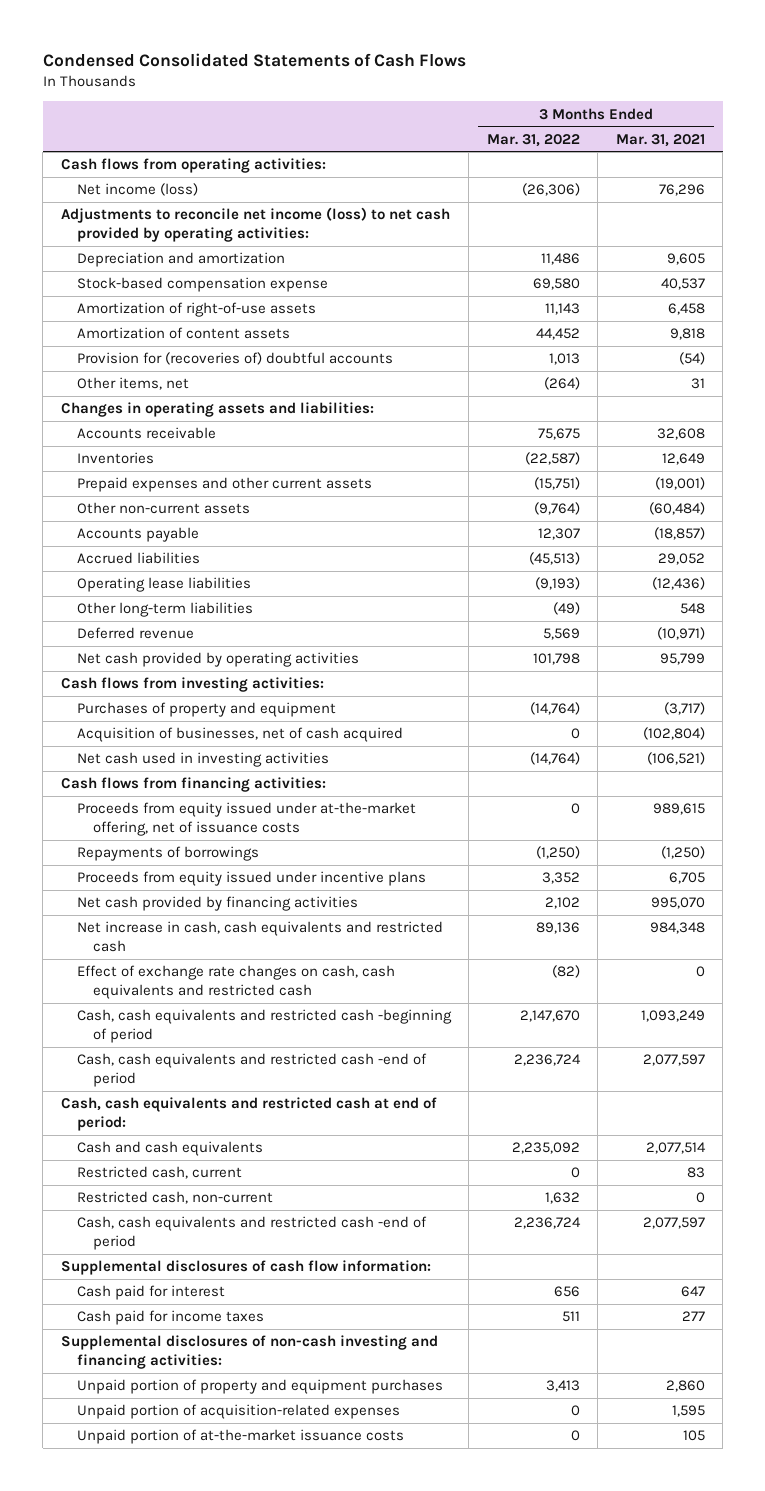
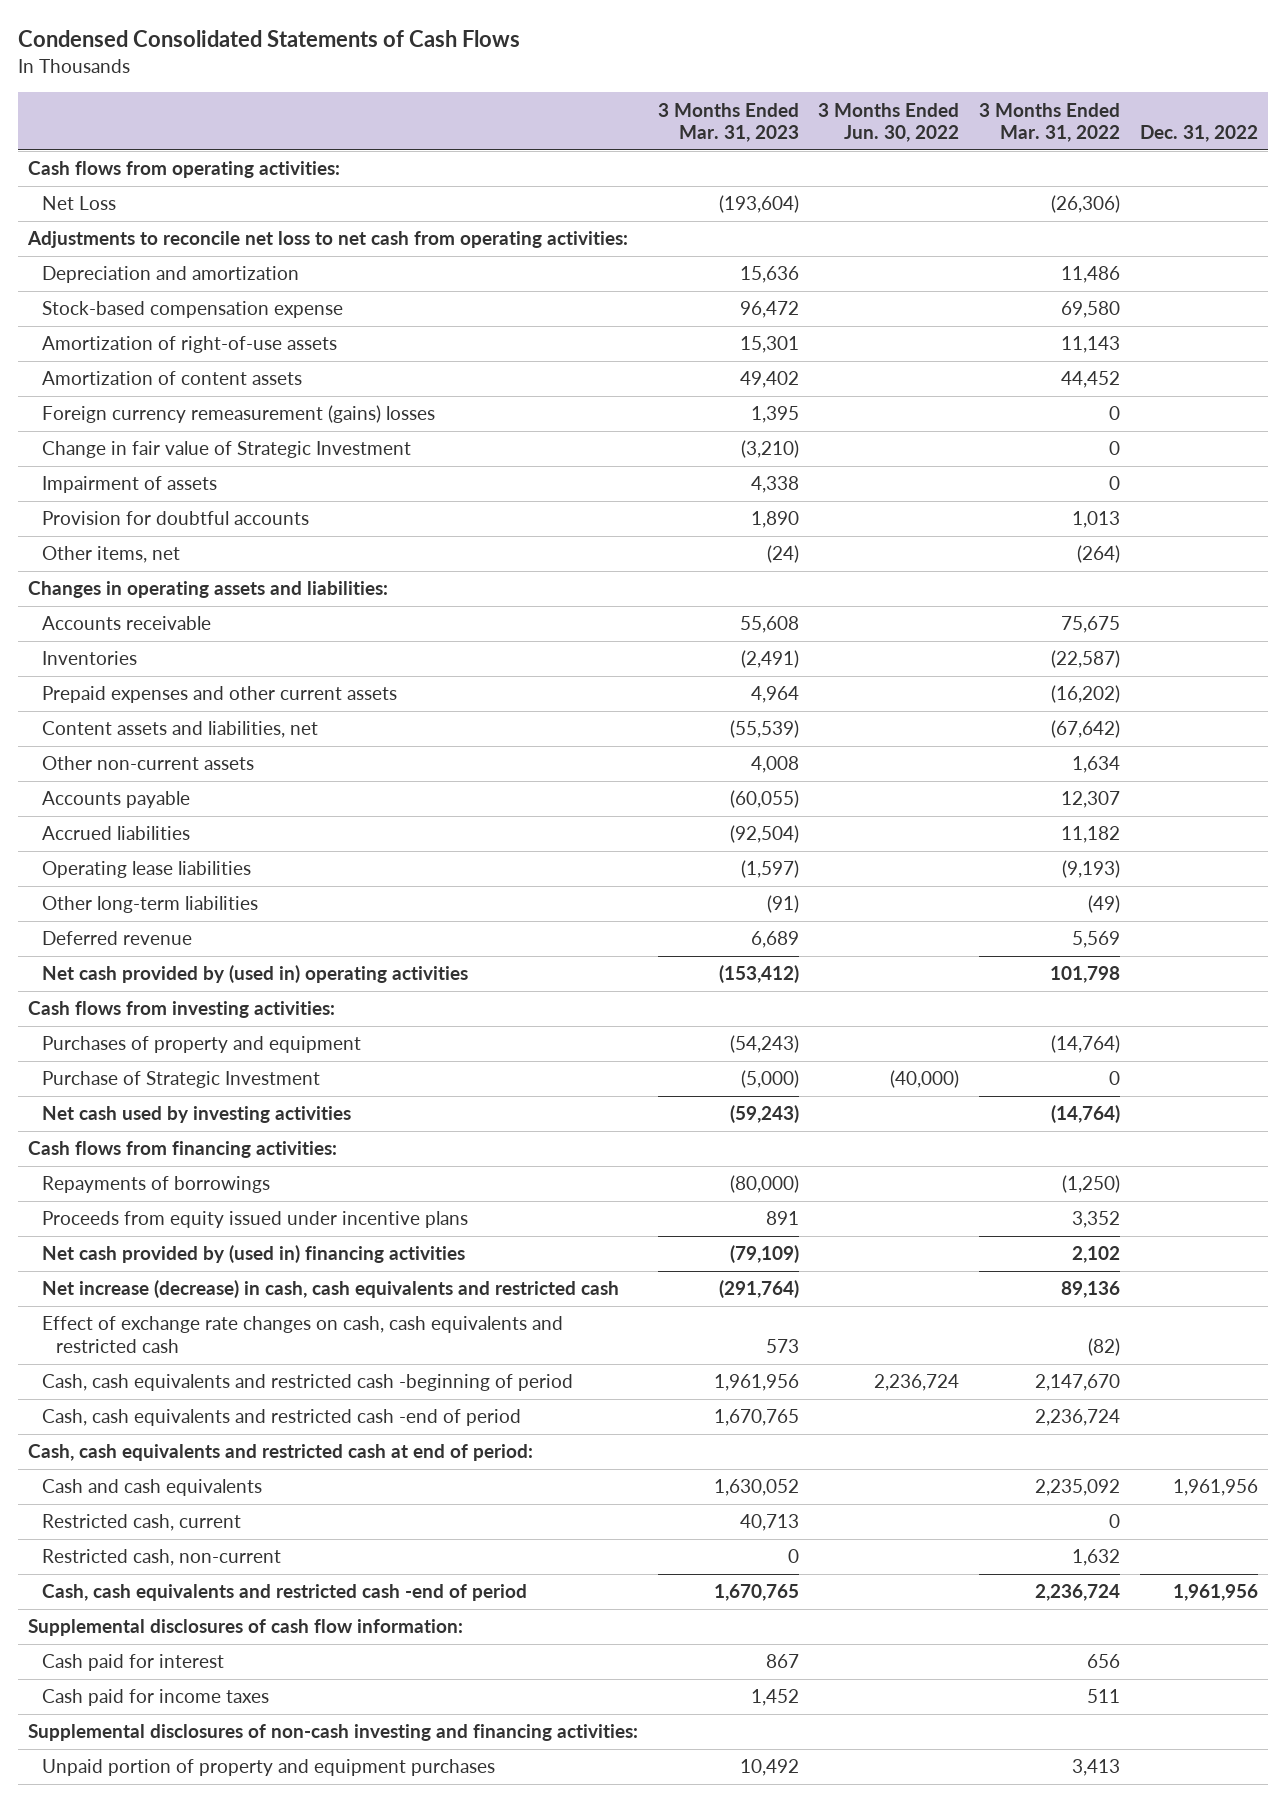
[615,133,705,147] Mar. 31, 2021 -> none
none -> [657,102,799,143] 3 Months Ended Mar. 31, 2023
none -> [818,102,960,143] 3 Months Ended Jun. 30, 2022
none -> [1139,125,1258,143] Dec. 31, 2022
[76,183,198,197] Net income (loss) -> [41,196,116,211] Net Loss
[60,207,450,242] Adjustments to reconcile net income (loss) to net cash provided by operating activities: -> [26,231,628,249] Adjustments to reconcile net loss to net cash from operating activities:
none -> [41,405,435,424] Foreign currency remeasurement (gains) losses
none -> [41,441,411,459] Change in fair value of Strategic Investment
none -> [41,476,217,494] Impairment of assets
[76,352,393,366] Provision for (recoveries of) doubtful accounts -> [41,511,309,526] Provision for doubtful accounts
[533,477,580,491] (15,751) -> [1051,685,1121,704] (16,202)
none -> [41,721,318,739] Content assets and liabilities, net
[533,502,580,516] (9,764) -> [1072,756,1121,774] 1,634
[528,552,580,566] (45,513) -> [1061,826,1121,844] 11,182
[76,652,359,668] Net cash provided by operating activities -> [41,965,468,984] Net cash provided by (used in) operating activities
[76,727,403,743] Acquisition of businesses, net of cash acquired -> none
none -> [41,1071,320,1089] Purchase of Strategic Investment
[76,752,329,768] Net cash used in investing activities -> [41,1106,351,1124] Net cash used by investing activities
[76,802,416,836] Proceeds from equity issued under at-the-market offering, net of issuance costs -> none
[76,896,358,912] Net cash provided by financing activities -> [41,1245,465,1264] Net cash provided by (used in) financing activities
[76,921,443,952] Net increase in cash, cash equivalents and restricted cash -> [41,1280,619,1299] Net increase (decrease) in cash, cash equivalents and restricted cash
[76,1404,400,1420] Unpaid portion of acquisition-related expenses -> none
[76,1429,404,1445] Unpaid portion of at-the-market issuance costs -> none

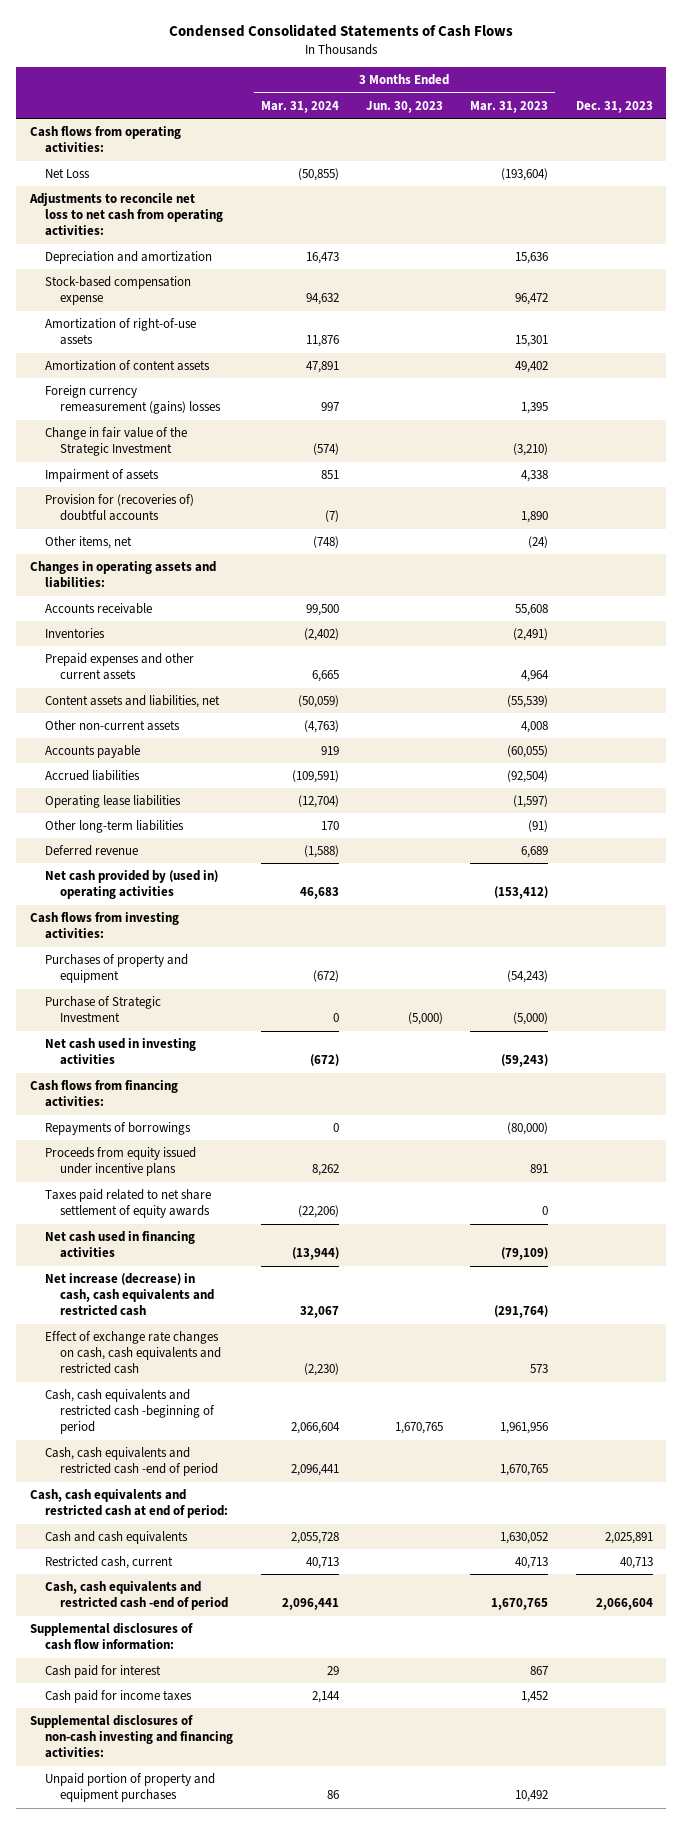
[818,102,960,143] 3 Months Ended Jun. 30, 2022 -> none
[979,102,1121,143] 3 Months Ended Mar. 31, 2022 -> none
[1139,125,1258,143] Dec. 31, 2022 -> none
none -> [260,100,339,113] Mar. 31, 2024
none -> [365,100,443,113] Jun. 30, 2023
none -> [575,100,653,113] Dec. 31, 2023
[41,441,411,459] Change in fair value of Strategic Investment -> [45,427,188,457] Change in fair value of the Strategic Investment
[41,511,309,526] Provision for doubtful accounts -> [45,494,195,522] Provision for (recoveries of) doubtful accounts
[41,1106,351,1124] Net cash used by investing activities -> [45,1038,197,1066] Net cash used in investing activities
none -> [45,1189,212,1219] Taxes paid related to net share settlement of equity awards
[41,1245,465,1264] Net cash provided by (used in) financing activities -> [45,1231,196,1259] Net cash used in financing activities
[41,1549,281,1567] Restricted cash, non-current -> none

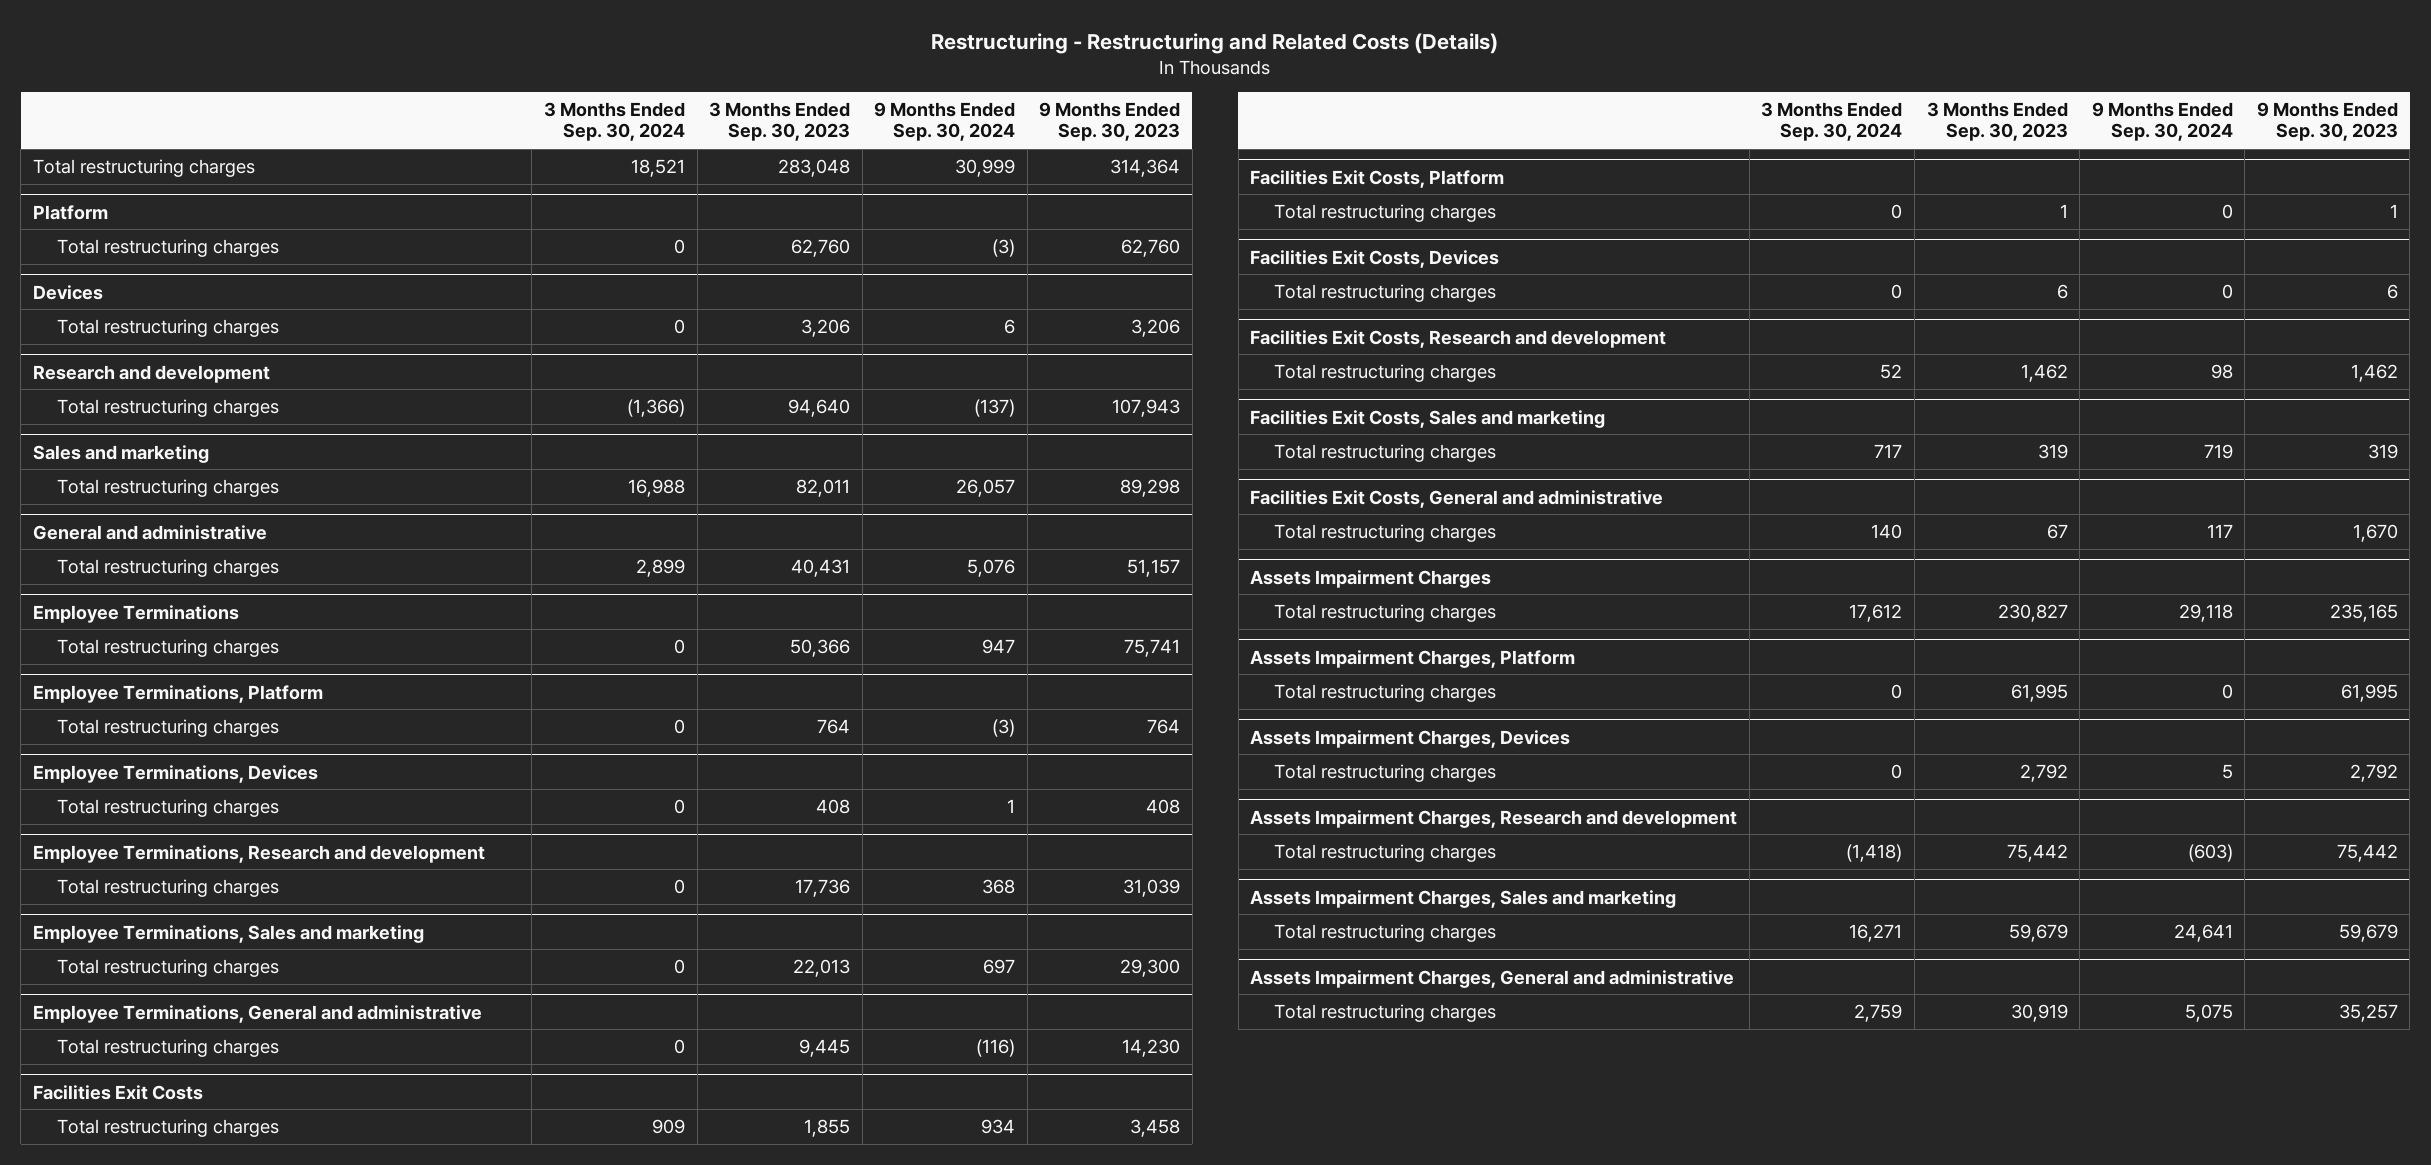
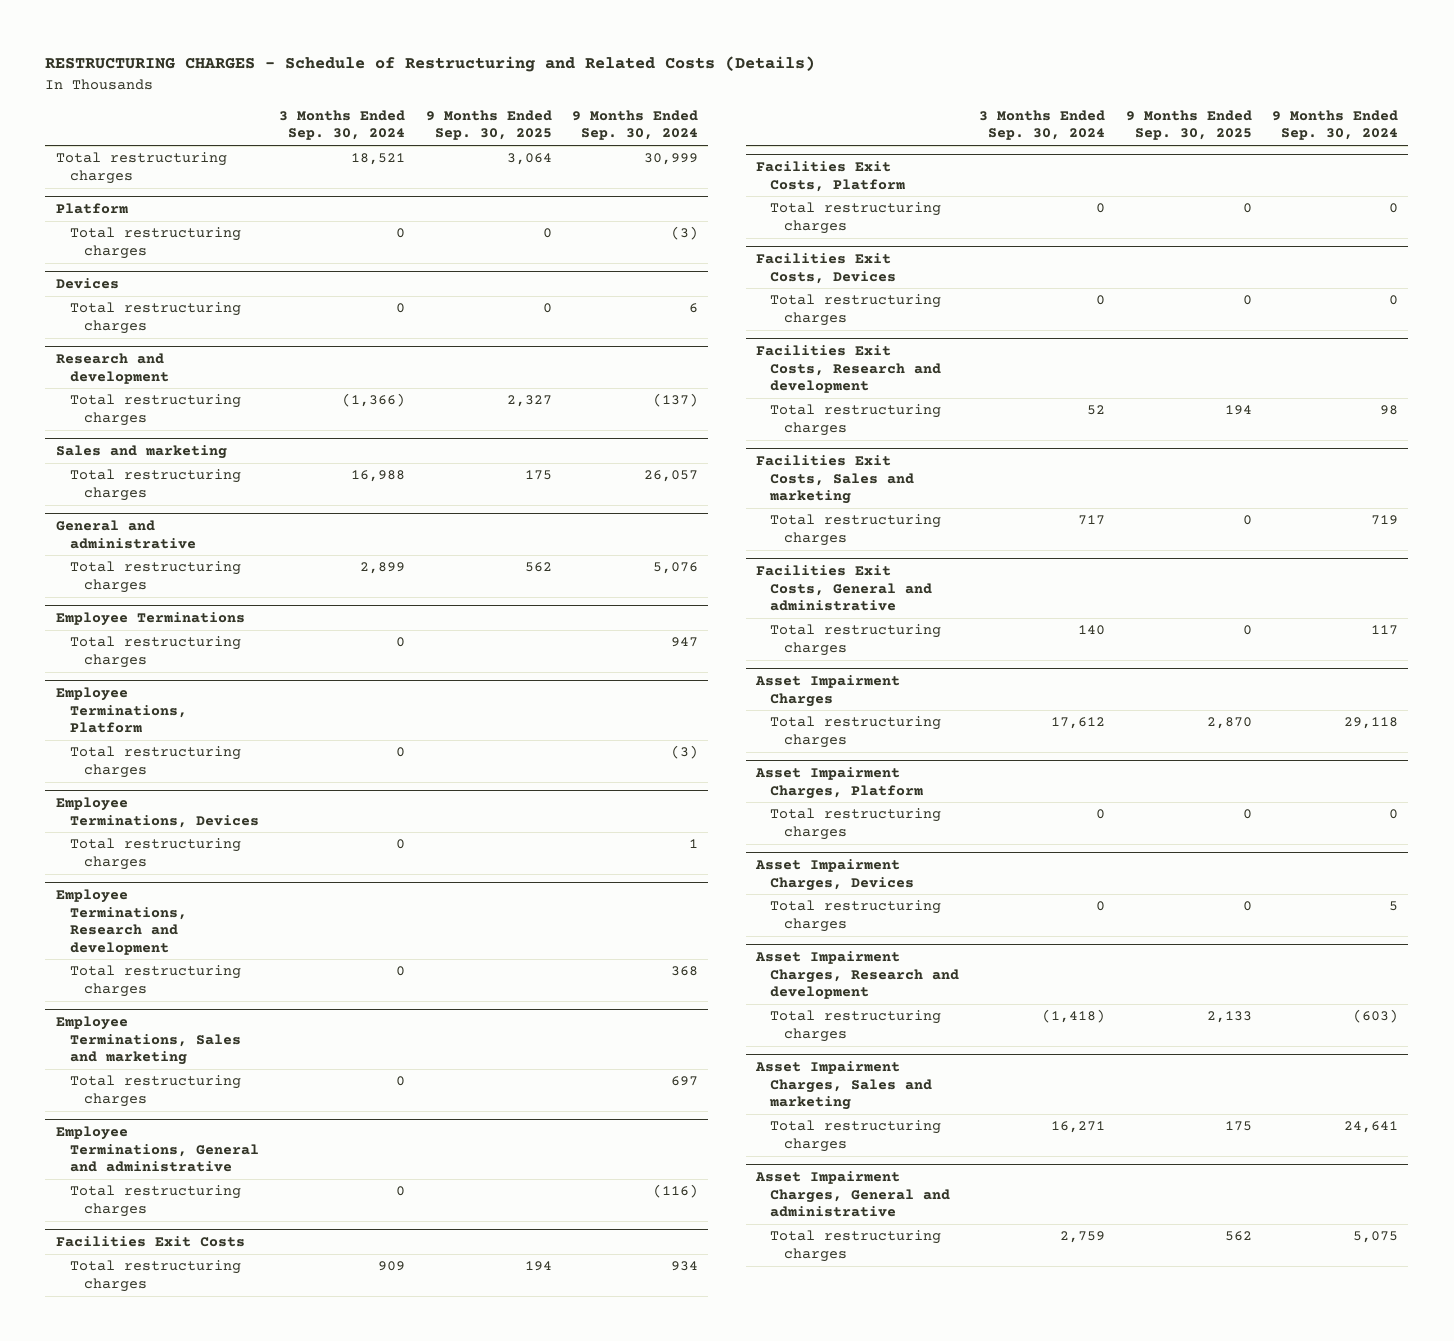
[931,33,1499,55] Restructuring - Restructuring and Related Costs (Details) -> [45,56,816,73] RESTRUCTURING CHARGES - Schedule of Restructuring and Related Costs (Details)
[709,102,851,142] 3 Months Ended Sep. 30, 2023 -> none
[1039,102,1181,142] 9 Months Ended Sep. 30, 2023 -> none
none -> [425,109,552,141] 9 Months Ended Sep. 30, 2025
[1250,569,1492,588] Assets Impairment Charges -> [754,675,900,707] Asset Impairment Charges
[1250,649,1576,668] Assets Impairment Charges, Platform -> [754,767,924,799] Asset Impairment Charges, Platform
[1250,729,1571,748] Assets Impairment Charges, Devices -> [754,859,915,891] Asset Impairment Charges, Devices
[1250,809,1738,828] Assets Impairment Charges, Research and development -> [754,951,960,1000] Asset Impairment Charges, Research and development
[1250,889,1677,908] Assets Impairment Charges, Sales and marketing -> [754,1061,933,1111] Asset Impairment Charges, Sales and marketing
[1250,969,1735,988] Assets Impairment Charges, General and administrative -> [754,1171,951,1218] Asset Impairment Charges, General and administrative

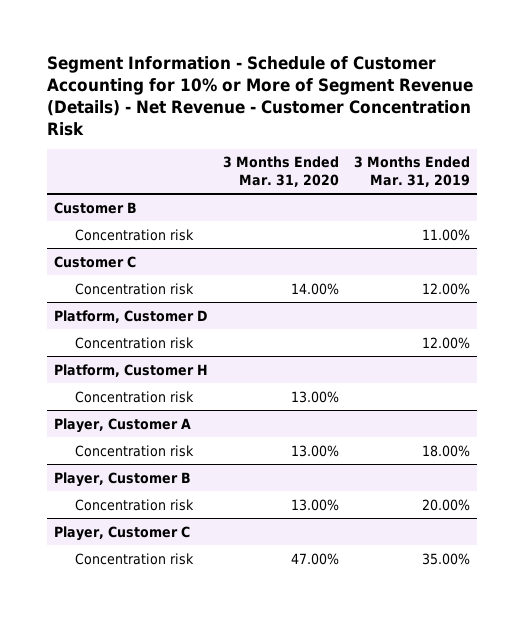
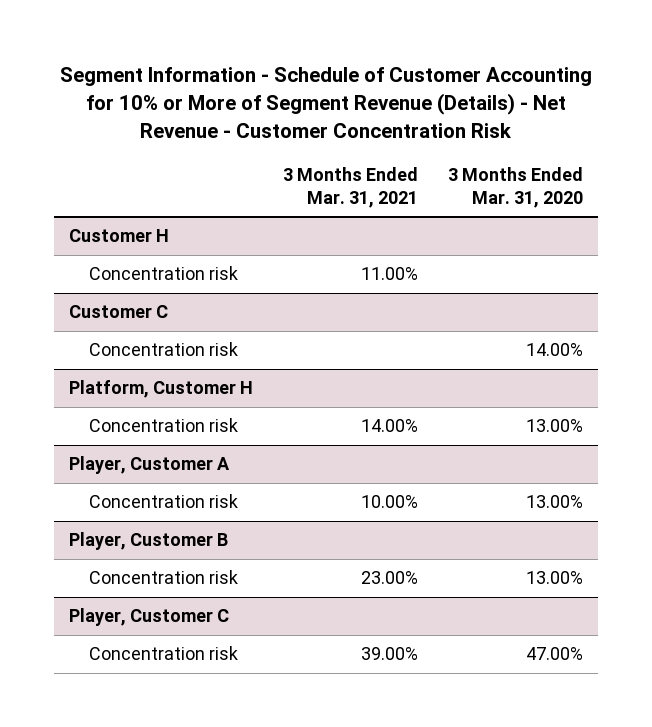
[353,156,470,188] 3 Months Ended Mar. 31, 2019 -> none
none -> [282,166,418,209] 3 Months Ended Mar. 31, 2021
[54,201,138,214] Customer B -> [68,229,169,243] Customer H
[54,309,208,323] Platform, Customer D -> none
[75,336,195,349] Concentration risk -> none

